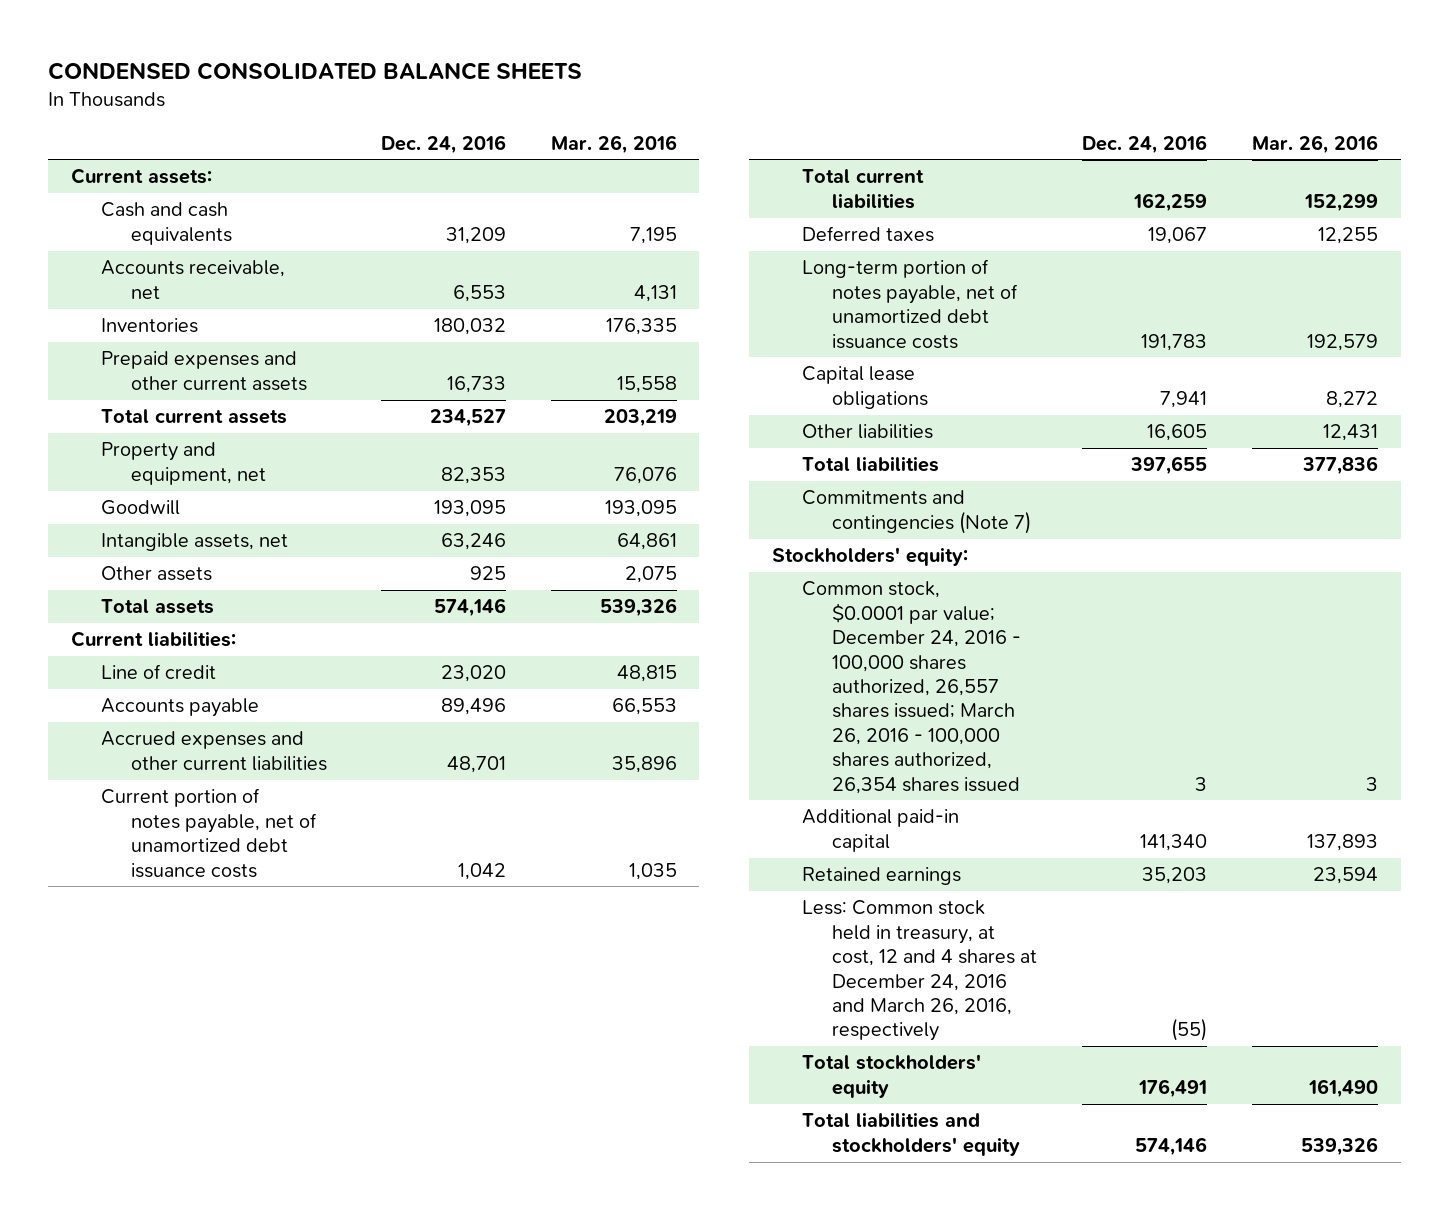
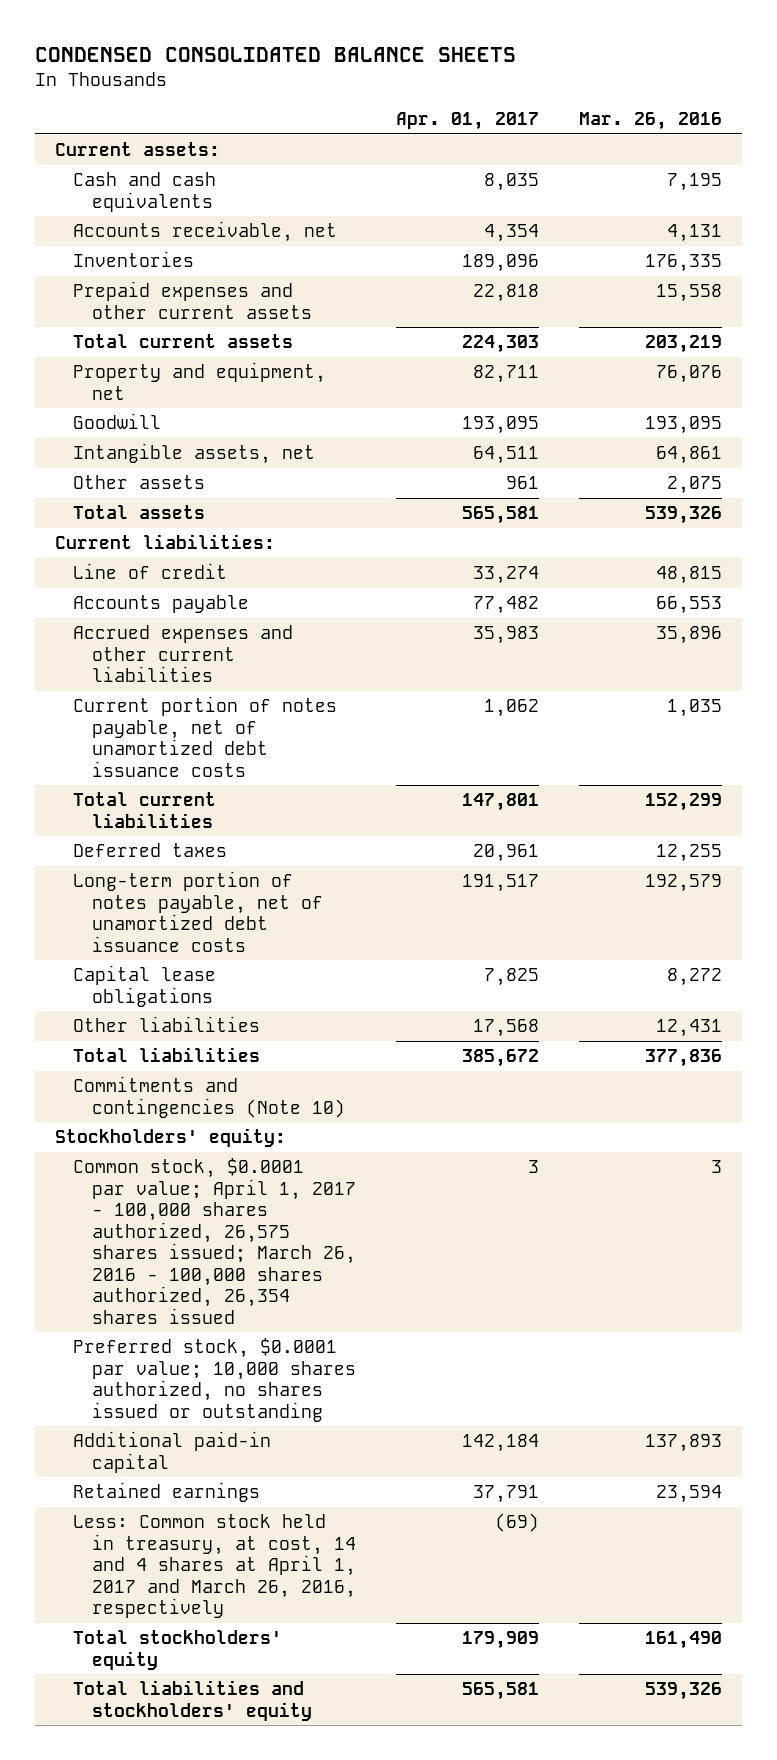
[380,134,506,154] Dec. 24, 2016 -> none
none -> [395,112,539,131] Apr. 01, 2017
[802,490,1032,534] Commitments and contingencies (Note 7) -> [73,1076,345,1118] Commitments and contingencies (Note 10)
[802,581,1022,794] Common stock, $0.0001 par value; December 24, 2016 - 100,000 shares authorized, 26,557 shares issued; March 26, 2016 - 100,000 shares authorized, 26,354 shares issued -> [73,1158,356,1324] Common stock, $0.0001 par value; April 1, 2017 - 100,000 shares authorized, 26,575 shares issued; March 26, 2016 - 100,000 shares authorized, 26,354 shares issued
none -> [73,1338,356,1422] Preferred stock, $0.0001 par value; 10,000 shares authorized, no shares issued or outstanding
[802,900,1038,1042] Less: Common stock held in treasury, at cost, 12 and 4 shares at December 24, 2016 and March 26, 2016, respectively -> [73,1514,356,1619] Less: Common stock held in treasury, at cost, 14 and 4 shares at April 1, 2017 and March 26, 2016, respectively

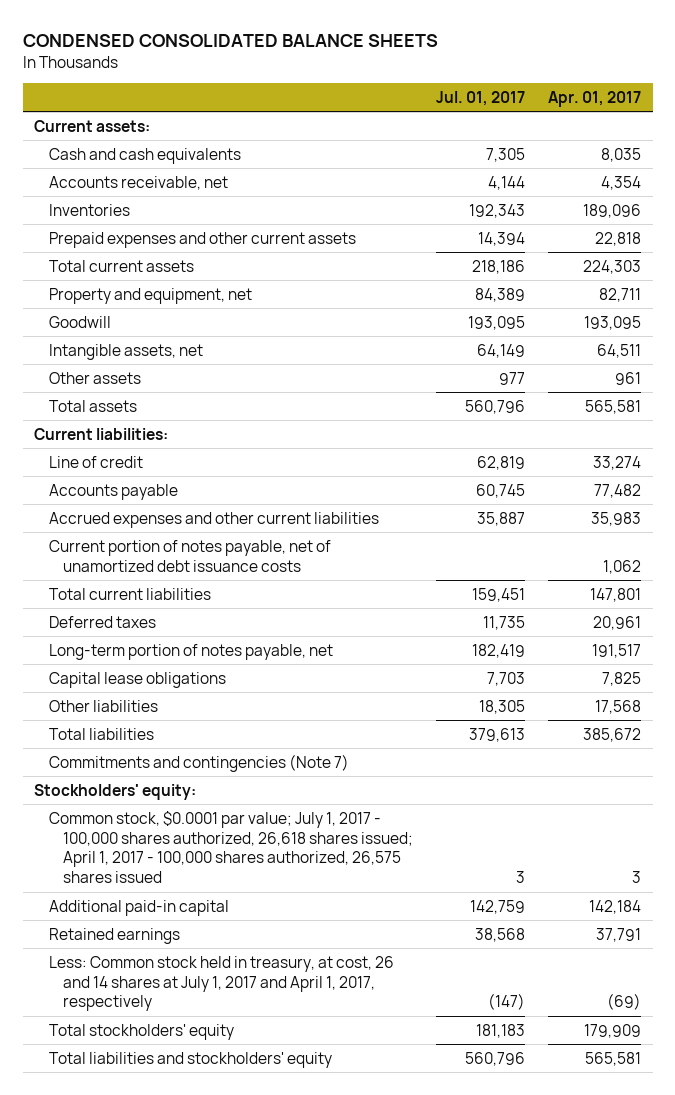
[579,112,723,131] Mar. 26, 2016 -> none
none -> [436,90,526,106] Jul. 01, 2017
[73,871,323,952] Long-term portion of notes payable, net of unamortized debt issuance costs -> [48,643,333,660] Long-term portion of notes payable, net
[73,1076,345,1118] Commitments and contingencies (Note 10) -> [48,753,349,772] Commitments and contingencies (Note 7)
[73,1338,356,1422] Preferred stock, $0.0001 par value; 10,000 shares authorized, no shares issued or outstanding -> none
[73,1158,356,1324] Common stock, $0.0001 par value; April 1, 2017 - 100,000 shares authorized, 26,575 shares issued; March 26, 2016 - 100,000 shares authorized, 26,354 shares issued -> [48,810,414,884] Common stock, $0.0001 par value; July 1, 2017 - 100,000 shares authorized, 26,618 shares issued; April 1, 2017 - 100,000 shares authorized, 26,575 shares issued
[73,1514,356,1619] Less: Common stock held in treasury, at cost, 14 and 4 shares at April 1, 2017 and March 26, 2016, respectively -> [48,955,394,1012] Less: Common stock held in treasury, at cost, 26 and 14 shares at July 1, 2017 and April 1, 2017, respectively

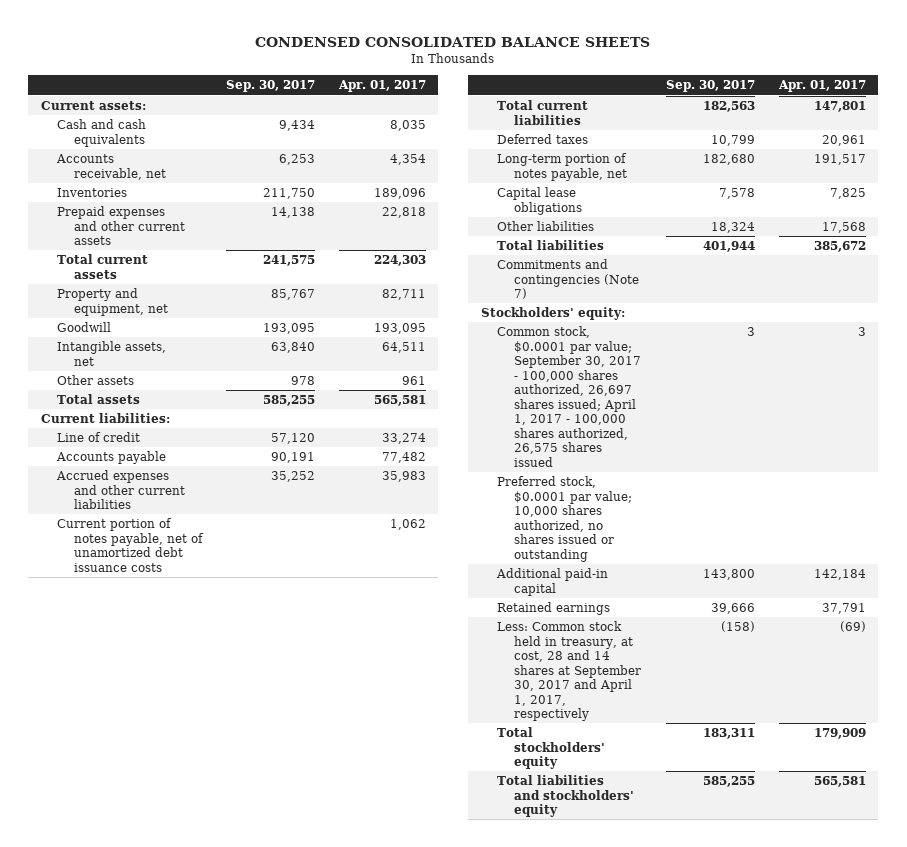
[436,90,526,106] Jul. 01, 2017 -> none
none -> [225,80,315,93] Sep. 30, 2017
[48,810,414,884] Common stock, $0.0001 par value; July 1, 2017 - 100,000 shares authorized, 26,618 shares issued; April 1, 2017 - 100,000 shares authorized, 26,575 shares issued -> [497,326,641,467] Common stock, $0.0001 par value; September 30, 2017 - 100,000 shares authorized, 26,697 shares issued; April 1, 2017 - 100,000 shares authorized, 26,575 shares issued
none -> [497,476,632,562] Preferred stock, $0.0001 par value; 10,000 shares authorized, no shares issued or outstanding
[48,955,394,1012] Less: Common stock held in treasury, at cost, 26 and 14 shares at July 1, 2017 and April 1, 2017, respectively -> [497,621,641,722] Less: Common stock held in treasury, at cost, 28 and 14 shares at September 30, 2017 and April 1, 2017, respectively

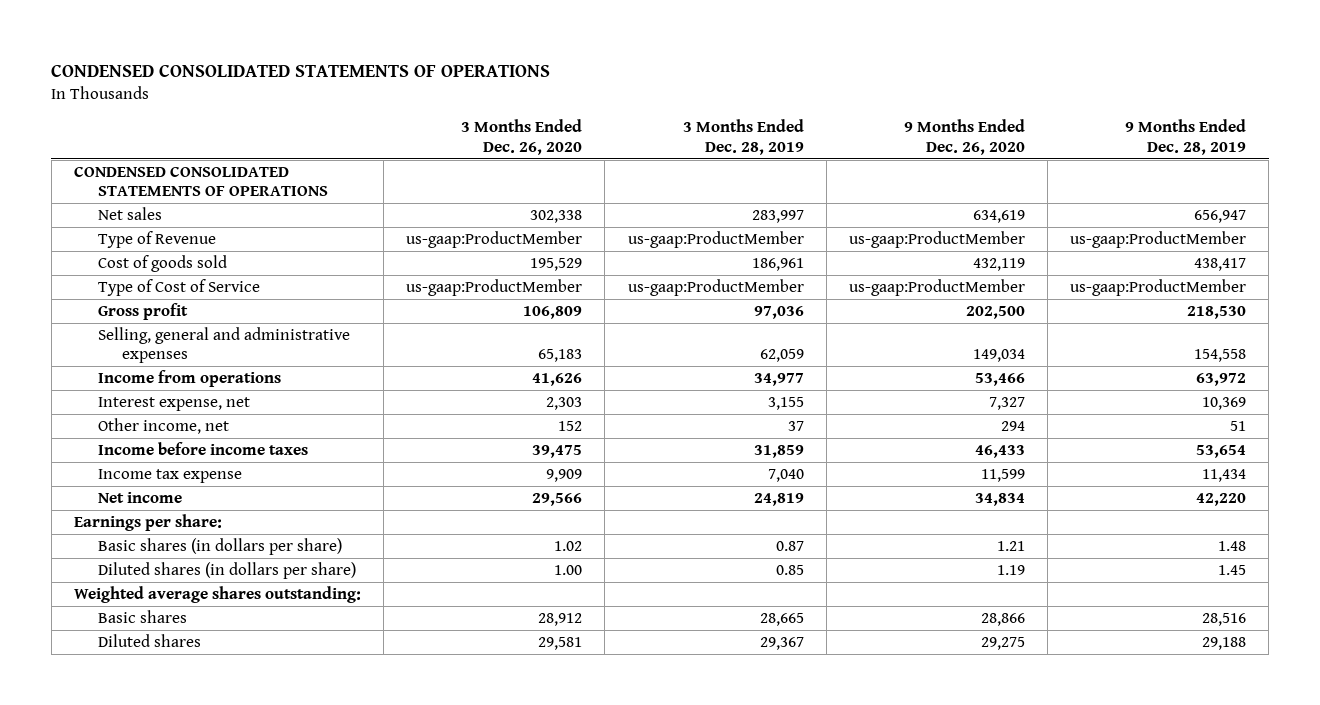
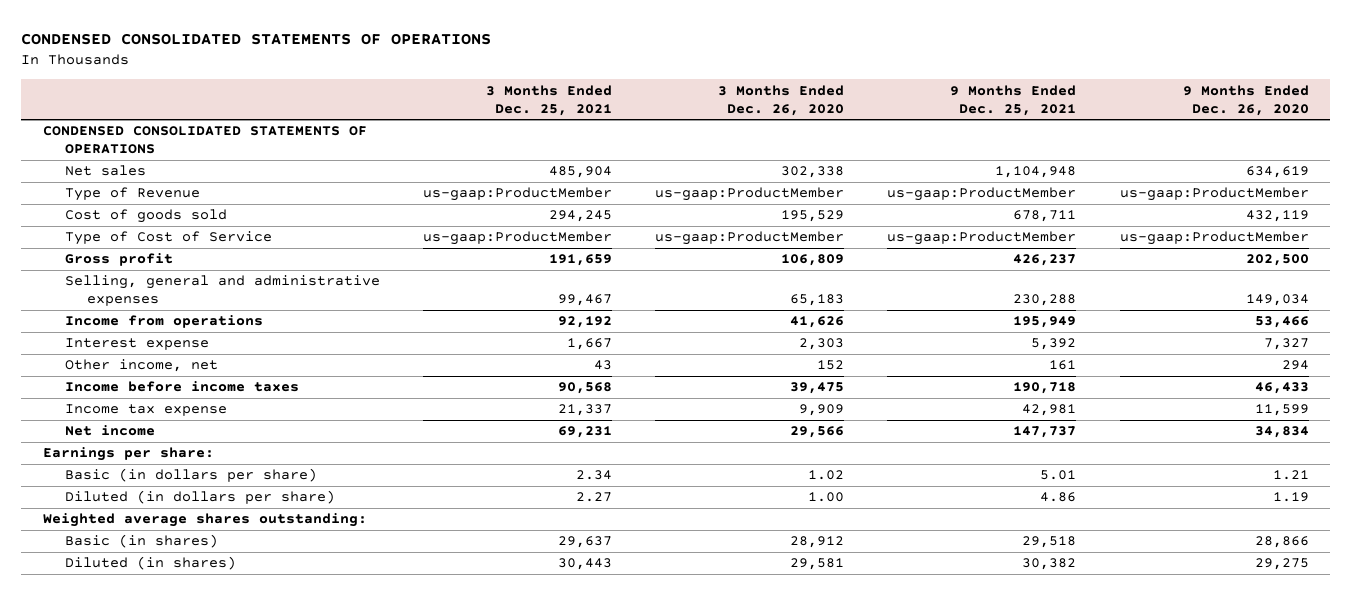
[682,119,804,155] 3 Months Ended Dec. 28, 2019 -> none
[1125,119,1247,155] 9 Months Ended Dec. 28, 2019 -> none
none -> [486,84,613,116] 3 Months Ended Dec. 25, 2021
none -> [950,84,1077,116] 9 Months Ended Dec. 25, 2021
[97,397,250,412] Interest expense, net -> [64,338,209,351] Interest expense
[97,538,342,556] Basic shares (in dollars per share) -> [64,468,317,483] Basic (in dollars per share)
[97,562,356,580] Diluted shares (in dollars per share) -> [64,490,335,505] Diluted (in dollars per share)
[97,610,187,624] Basic shares -> [64,534,218,549] Basic (in shares)
[97,634,201,648] Diluted shares -> [64,556,236,571] Diluted (in shares)

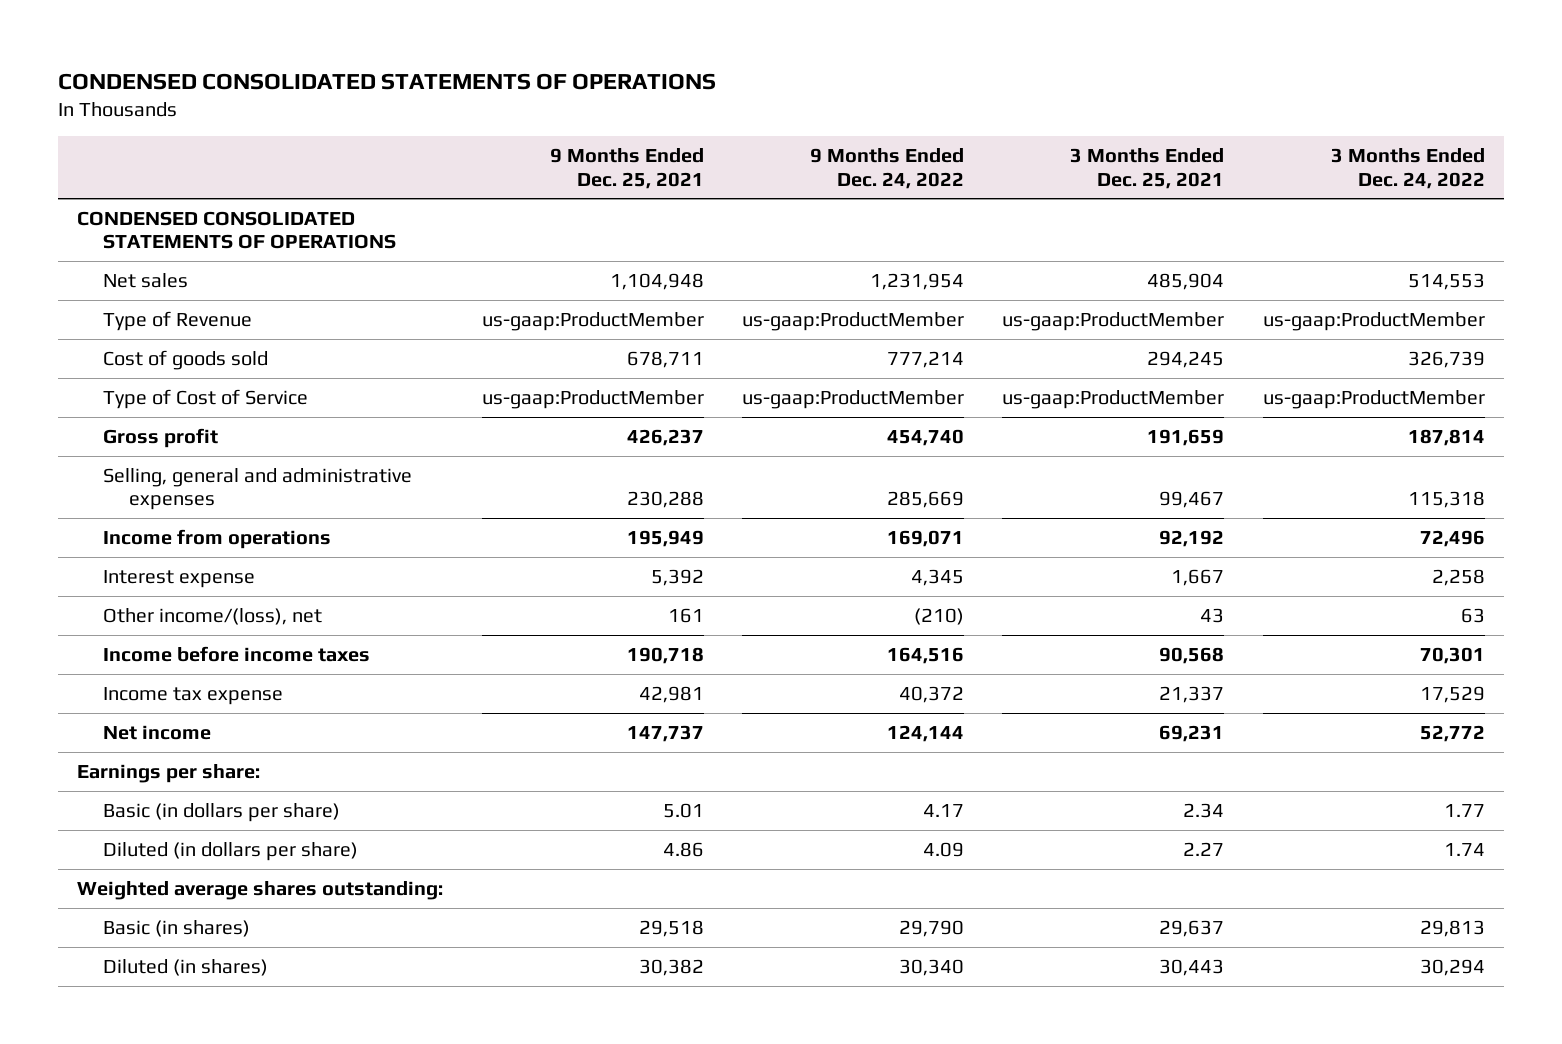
[718,84,845,116] 3 Months Ended Dec. 26, 2020 -> none
[1182,84,1309,116] 9 Months Ended Dec. 26, 2020 -> none
none -> [809,148,964,189] 9 Months Ended Dec. 24, 2022
none -> [1330,148,1485,189] 3 Months Ended Dec. 24, 2022
[64,359,218,373] Other income, net -> [103,607,323,625] Other income/(loss), net

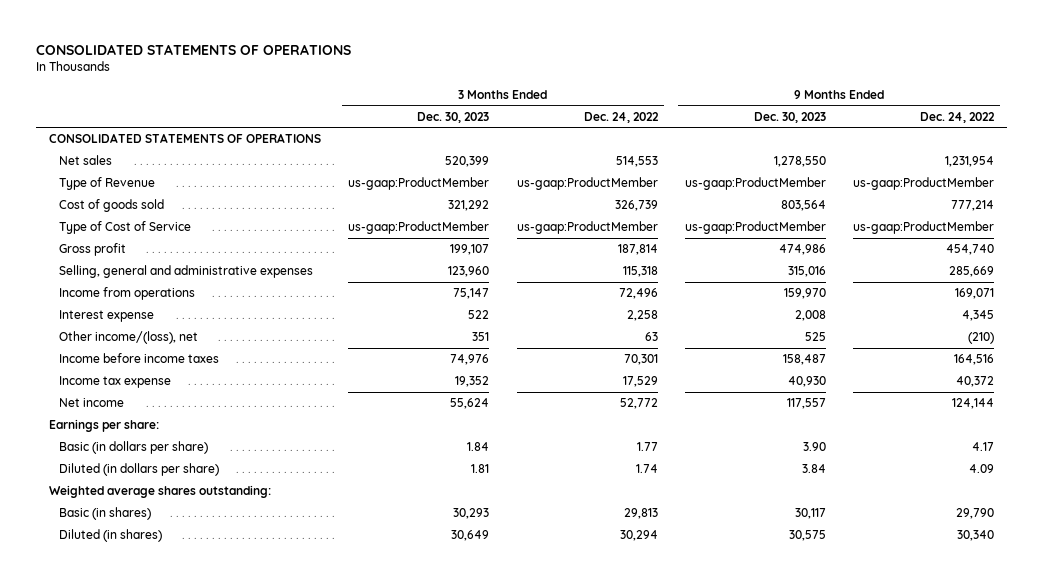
[58,73,717,91] CONDENSED CONSOLIDATED STATEMENTS OF OPERATIONS -> [35,43,351,55] CONSOLIDATED STATEMENTS OF OPERATIONS
[549,148,704,189] 9 Months Ended Dec. 25, 2021 -> none
[1070,148,1225,189] 3 Months Ended Dec. 25, 2021 -> none
none -> [417,111,490,123] Dec. 30, 2023
none -> [753,111,826,123] Dec. 30, 2023
[77,210,397,250] CONDENSED CONSOLIDATED STATEMENTS OF OPERATIONS -> [49,133,322,144] CONSOLIDATED STATEMENTS OF OPERATIONS

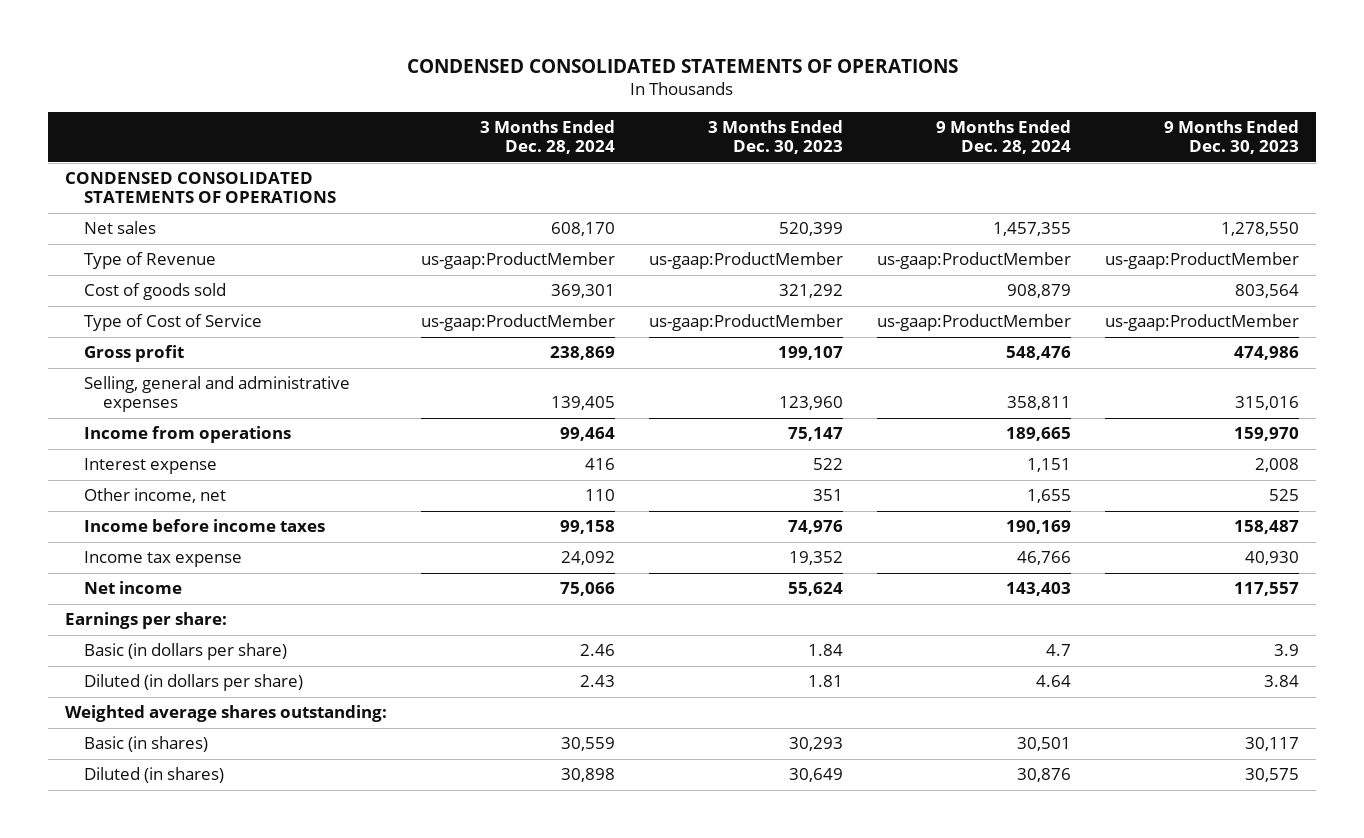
[35,43,351,55] CONSOLIDATED STATEMENTS OF OPERATIONS -> [406,59,958,74] CONDENSED CONSOLIDATED STATEMENTS OF OPERATIONS
[583,111,659,123] Dec. 24, 2022 -> none
[919,111,995,123] Dec. 24, 2022 -> none
none -> [479,119,615,154] 3 Months Ended Dec. 28, 2024
none -> [935,119,1071,154] 9 Months Ended Dec. 28, 2024
[49,133,322,144] CONSOLIDATED STATEMENTS OF OPERATIONS -> [64,172,336,204] CONDENSED CONSOLIDATED STATEMENTS OF OPERATIONS
[58,331,198,345] Other income/(loss), net -> [83,488,226,504] Other income, net
[802,442,826,452] 3.90 -> [1273,644,1299,657] 3.9

